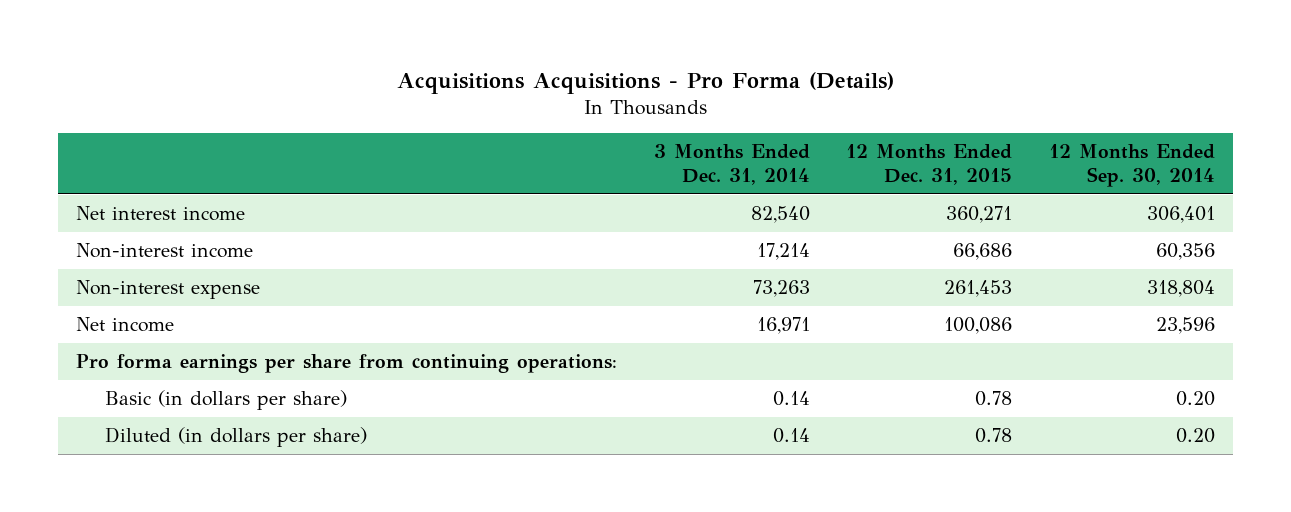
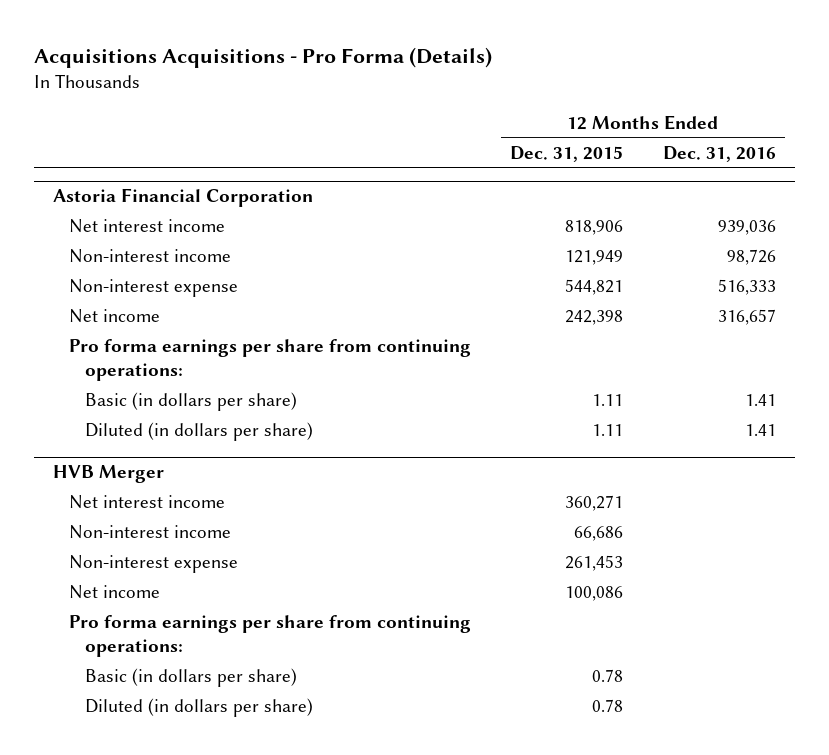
[653,144,810,185] 3 Months Ended Dec. 31, 2014 -> none
[1048,144,1215,187] 12 Months Ended Sep. 30, 2014 -> none
none -> [662,145,776,162] Dec. 31, 2016
none -> [53,188,314,208] Astoria Financial Corporation
none -> [69,219,226,234] Net interest income
none -> [69,249,232,264] Non-interest income
none -> [69,279,239,298] Non-interest expense
none -> [69,309,161,324] Net income
none -> [69,339,472,382] Pro forma earnings per share from continuing operations:
none -> [84,392,297,412] Basic (in dollars per share)
none -> [84,422,313,442] Diluted (in dollars per share)
none -> [53,465,165,484] HVB Merger

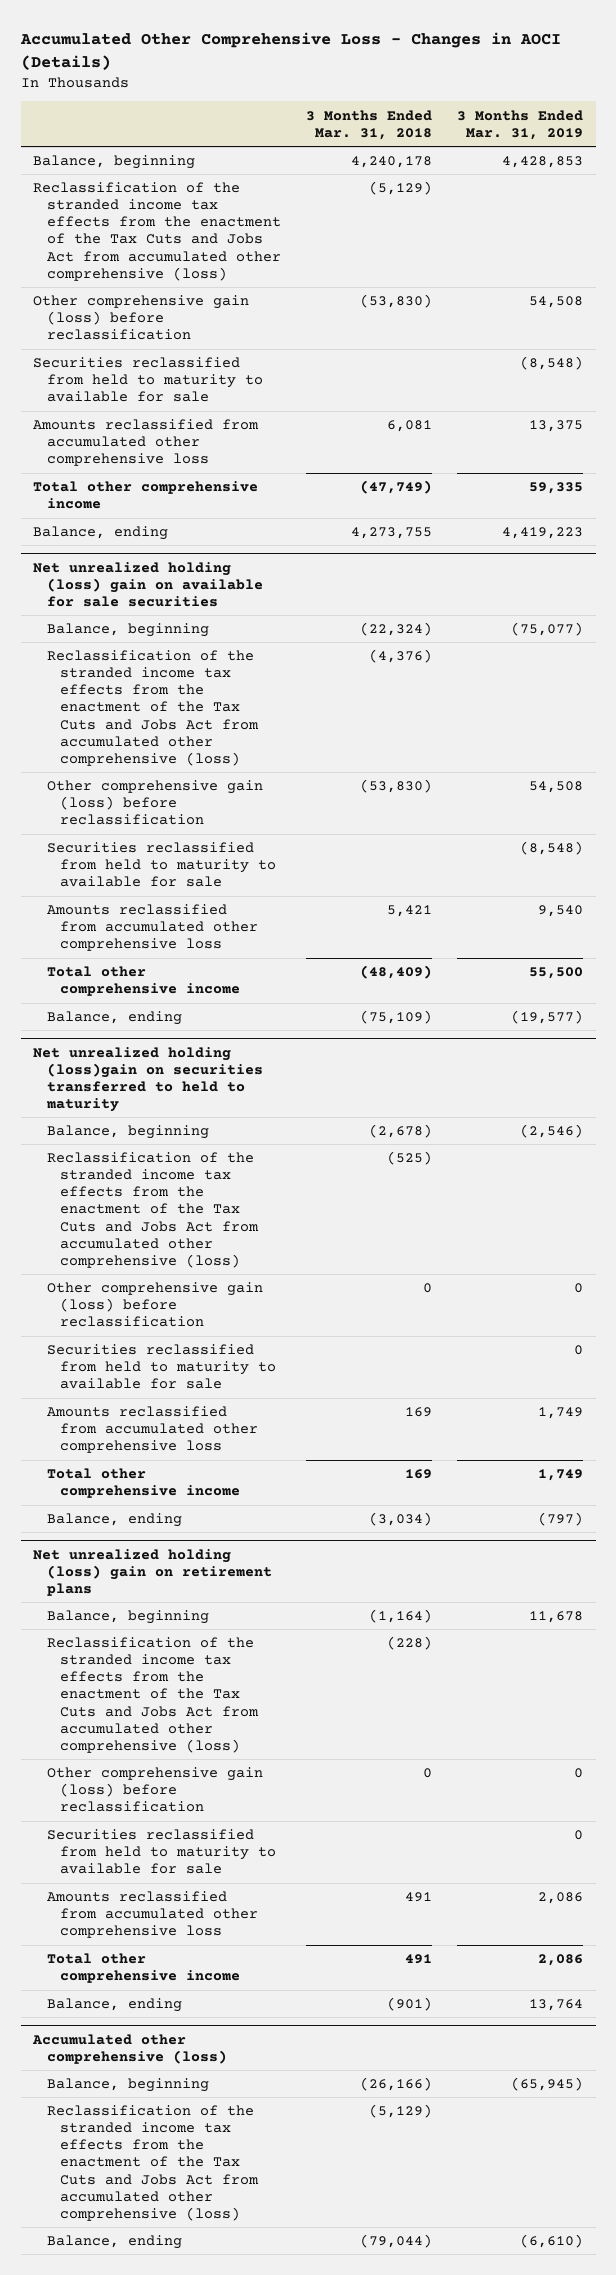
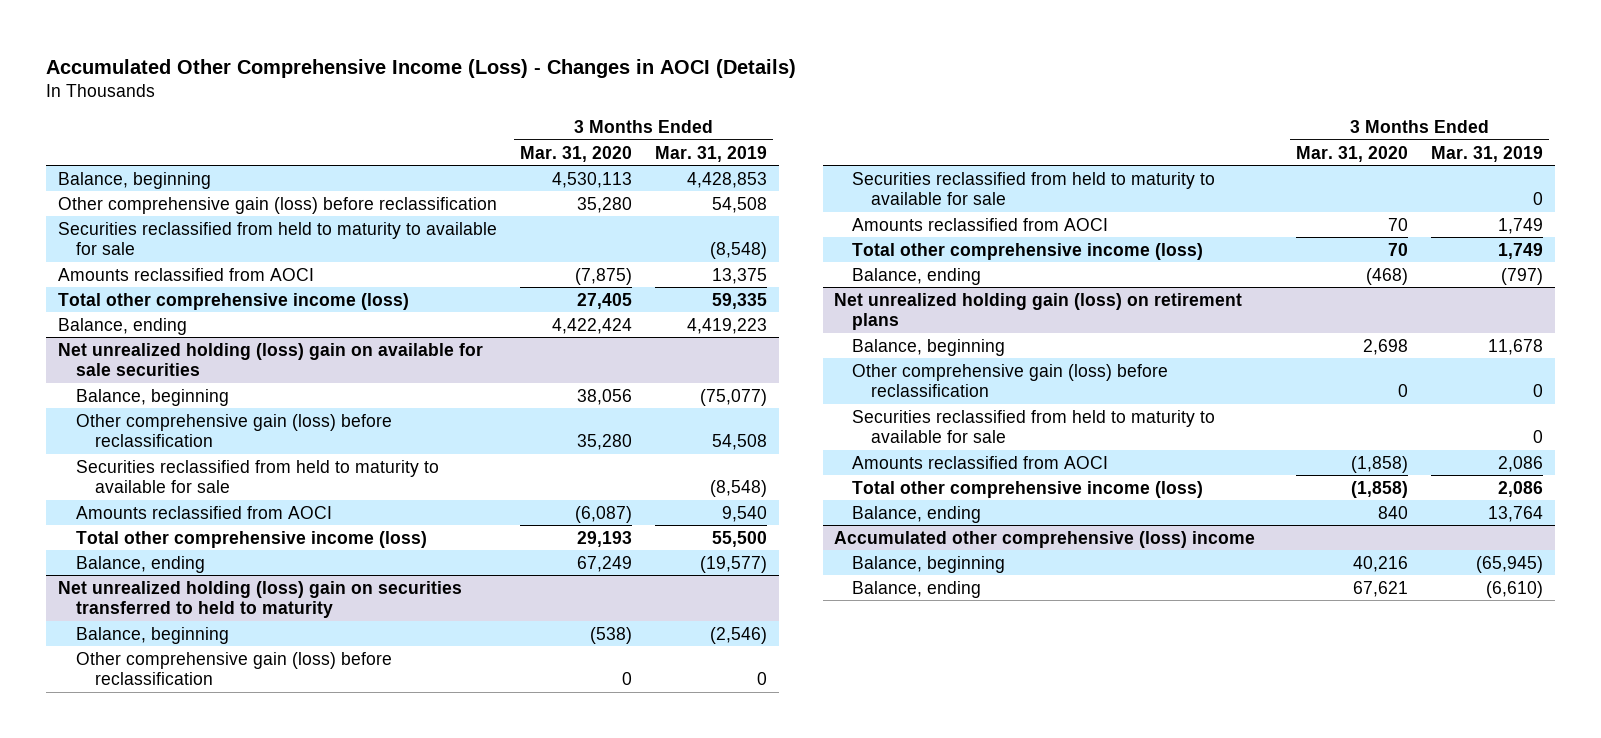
[19,31,561,70] Accumulated Other Comprehensive Loss - Changes in AOCI (Details) -> [46,58,797,78] Accumulated Other Comprehensive Income (Loss) - Changes in AOCI (Details)
[305,109,432,140] 3 Months Ended Mar. 31, 2018 -> none
none -> [520,145,633,162] Mar. 31, 2020
[33,182,281,281] Reclassification of the stranded income tax effects from the enactment of the Tax Cuts and Jobs Act from accumulated other comprehensive (loss) -> none
[33,419,260,467] Amounts reclassified from accumulated other comprehensive loss -> [58,267,315,281] Amounts reclassified from AOCI
[33,481,259,510] Total other comprehensive income -> [58,292,410,310] Total other comprehensive income (loss)
[46,650,259,766] Reclassification of the stranded income tax effects from the enactment of the Tax Cuts and Jobs Act from accumulated other comprehensive (loss) -> none
[46,904,258,952] Amounts reclassified from accumulated other comprehensive loss -> [76,505,333,519] Amounts reclassified from AOCI
[46,966,240,997] Total other comprehensive income -> [76,530,428,548] Total other comprehensive income (loss)
[33,1046,263,1112] Net unrealized holding (loss)gain on securities transferred to held to maturity -> [58,580,463,619] Net unrealized holding (loss) gain on securities transferred to held to maturity
[46,1152,259,1268] Reclassification of the stranded income tax effects from the enactment of the Tax Cuts and Jobs Act from accumulated other comprehensive (loss) -> none
[46,1406,258,1454] Amounts reclassified from accumulated other comprehensive loss -> [852,217,1109,231] Amounts reclassified from AOCI
[46,1468,240,1499] Total other comprehensive income -> [852,242,1204,260] Total other comprehensive income (loss)
[33,1548,272,1596] Net unrealized holding (loss) gain on retirement plans -> [834,292,1243,331] Net unrealized holding gain (loss) on retirement plans
[46,1637,259,1753] Reclassification of the stranded income tax effects from the enactment of the Tax Cuts and Jobs Act from accumulated other comprehensive (loss) -> none
[46,1891,258,1939] Amounts reclassified from accumulated other comprehensive loss -> [852,455,1109,469] Amounts reclassified from AOCI
[46,1953,240,1984] Total other comprehensive income -> [852,480,1204,498] Total other comprehensive income (loss)
[32,2033,227,2064] Accumulated other comprehensive (loss) -> [834,530,1256,548] Accumulated other comprehensive (loss) income
[46,2105,259,2221] Reclassification of the stranded income tax effects from the enactment of the Tax Cuts and Jobs Act from accumulated other comprehensive (loss) -> none

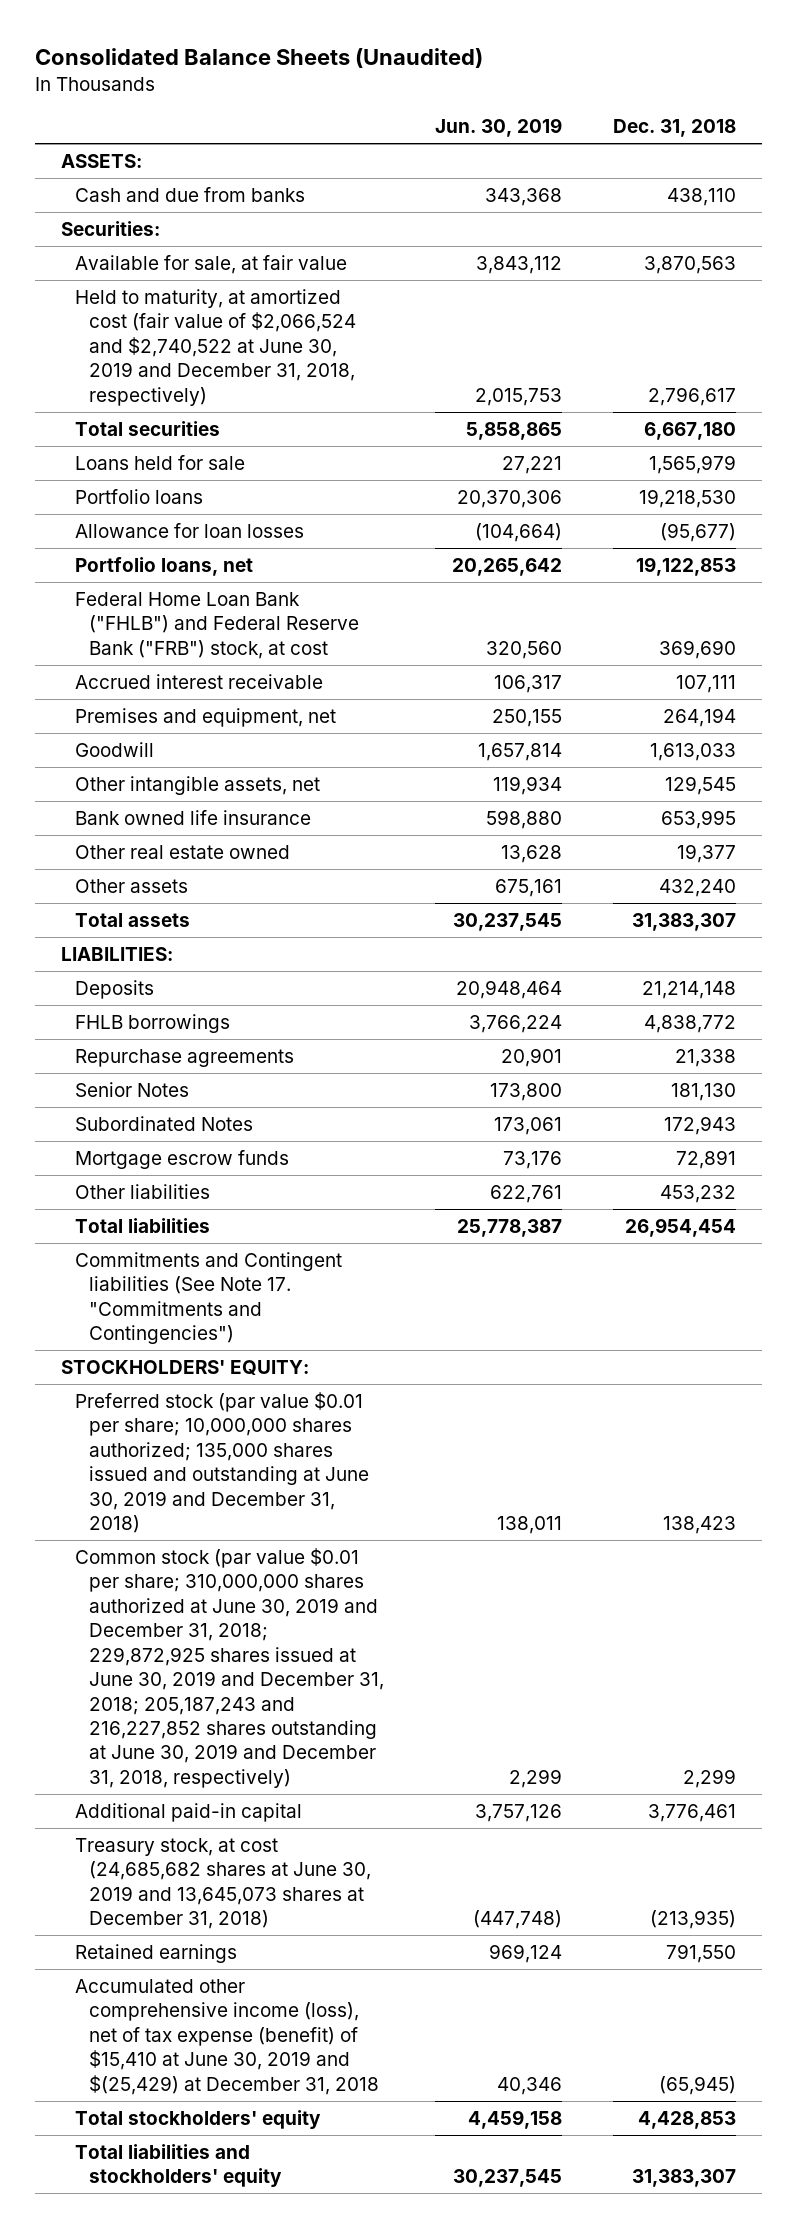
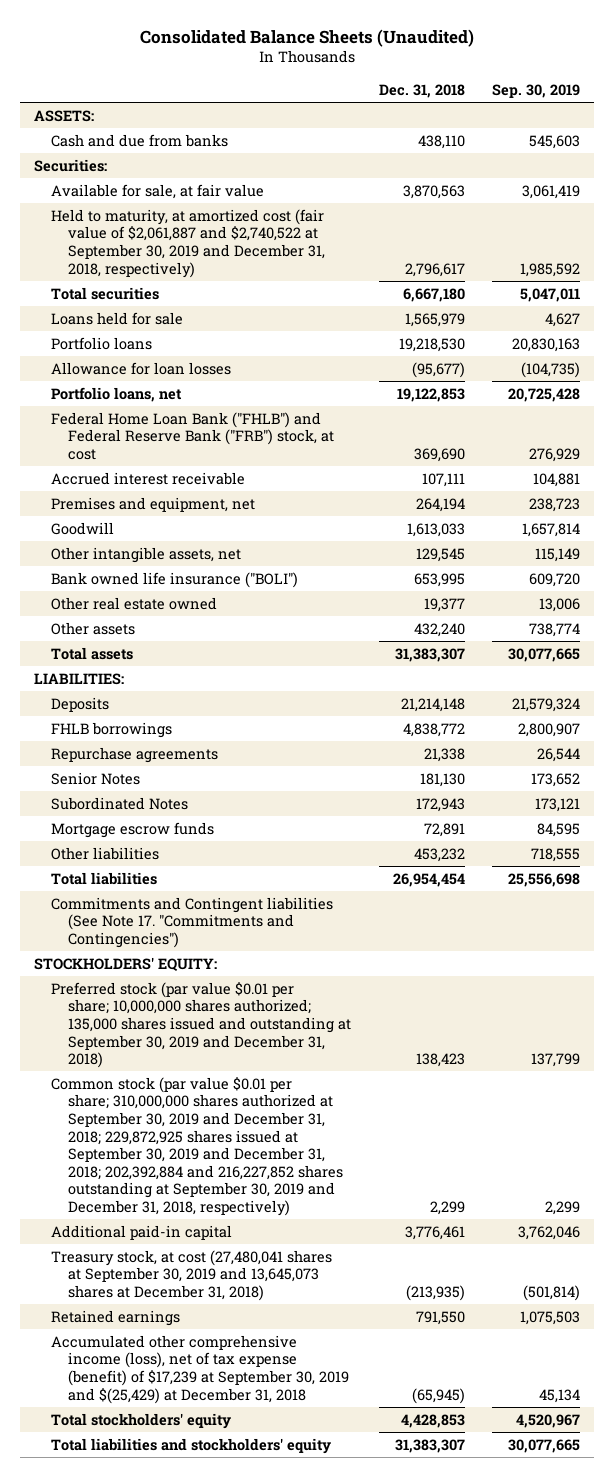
[434,118,562,138] Jun. 30, 2019 -> none
none -> [492,83,581,98] Sep. 30, 2019
[74,288,356,406] Held to maturity, at amortized cost (fair value of $2,066,524 and $2,740,522 at June 30, 2019 and December 31, 2018, respectively) -> [50,208,325,278] Held to maturity, at amortized cost (fair value of $2,061,887 and $2,740,522 at September 30, 2019 and December 31, 2018, respectively)
[74,809,311,825] Bank owned life insurance -> [50,571,298,588] Bank owned life insurance ("BOLI")
[74,1391,369,1534] Preferred stock (par value $0.01 per share; 10,000,000 shares authorized; 135,000 shares issued and outstanding at June 30, 2019 and December 31, 2018) -> [50,981,351,1069] Preferred stock (par value $0.01 per share; 10,000,000 shares authorized; 135,000 shares issued and outstanding at September 30, 2019 and December 31, 2018)
[74,1547,384,1788] Common stock (par value $0.01 per share; 310,000,000 shares authorized at June 30, 2019 and December 31, 2018; 229,872,925 shares issued at June 30, 2019 and December 31, 2018; 205,187,243 and 216,227,852 shares outstanding at June 30, 2019 and December 31, 2018, respectively) -> [50,1076,343,1216] Common stock (par value $0.01 per share; 310,000,000 shares authorized at September 30, 2019 and December 31, 2018; 229,872,925 shares issued at September 30, 2019 and December 31, 2018; 202,392,884 and 216,227,852 shares outstanding at September 30, 2019 and December 31, 2018, respectively)
[74,1837,371,1930] Treasury stock, at cost (24,685,682 shares at June 30, 2019 and 13,645,073 shares at December 31, 2018) -> [50,1249,332,1301] Treasury stock, at cost (27,480,041 shares at September 30, 2019 and 13,645,073 shares at December 31, 2018)
[74,1978,379,2095] Accumulated other comprehensive income (loss), net of tax expense (benefit) of $15,410 at June 30, 2019 and $(25,429) at December 31, 2018 -> [50,1334,349,1404] Accumulated other comprehensive income (loss), net of tax expense (benefit) of $17,239 at September 30, 2019 and $(25,429) at December 31, 2018

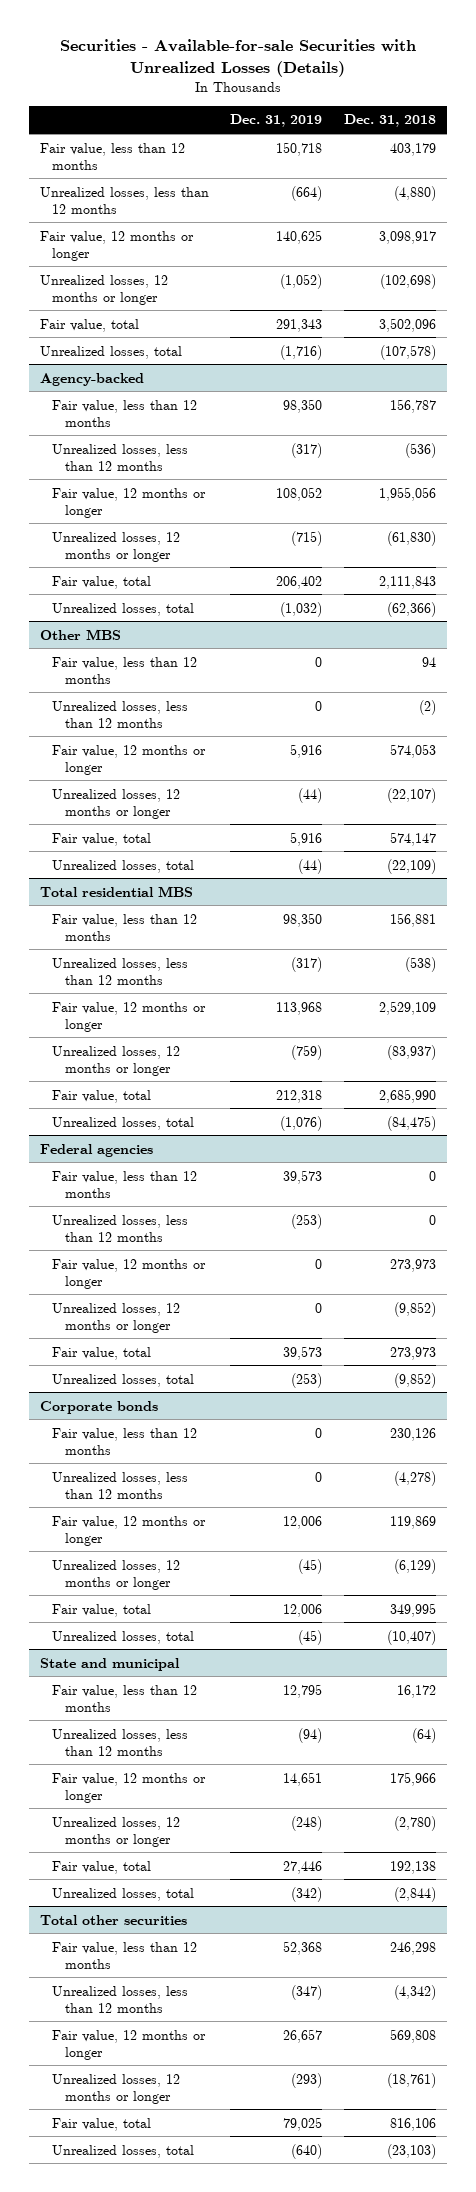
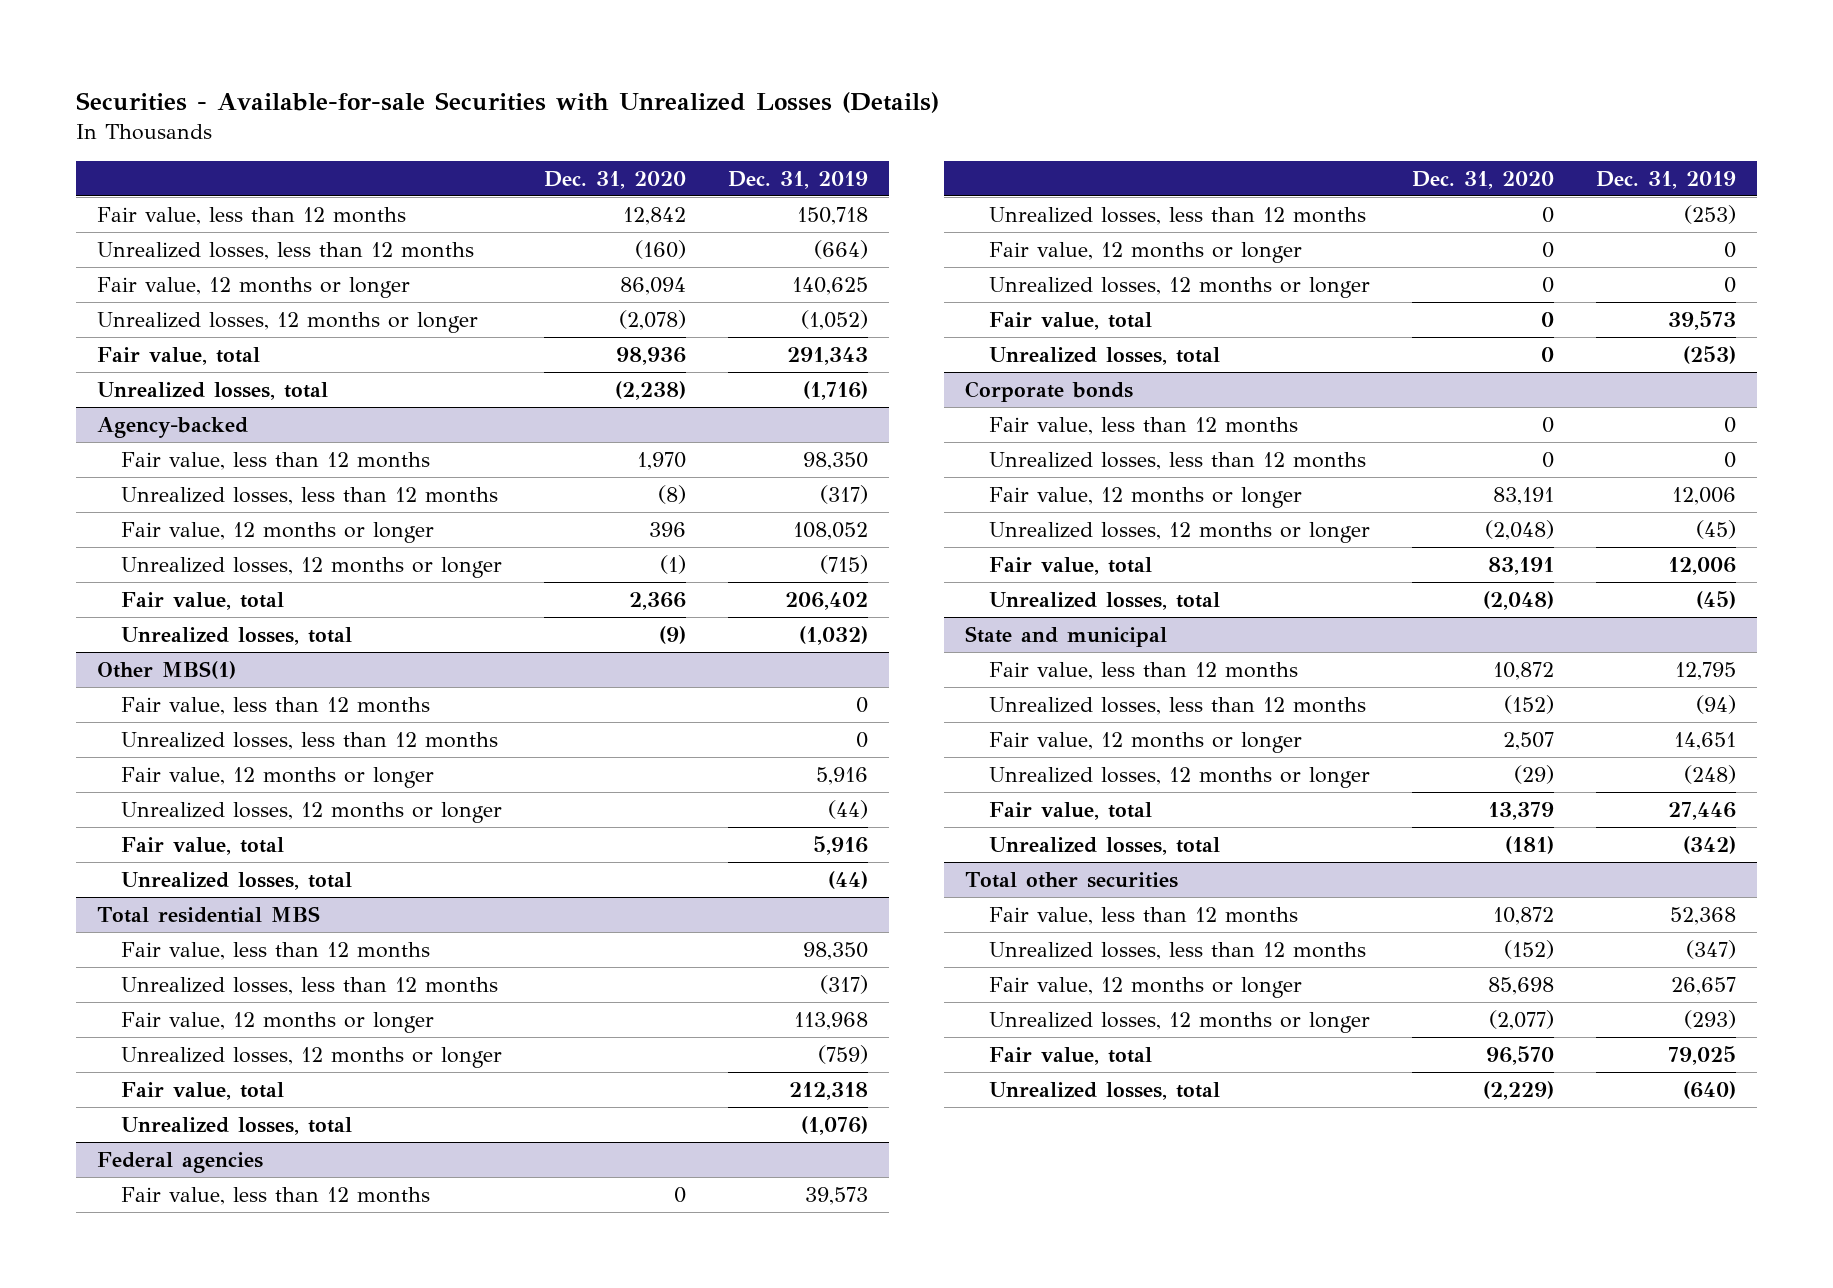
[343,114,436,128] Dec. 31, 2018 -> none
none -> [544,170,687,189] Dec. 31, 2020
[39,628,121,640] Other MBS -> [96,661,236,680] Other MBS(1)

